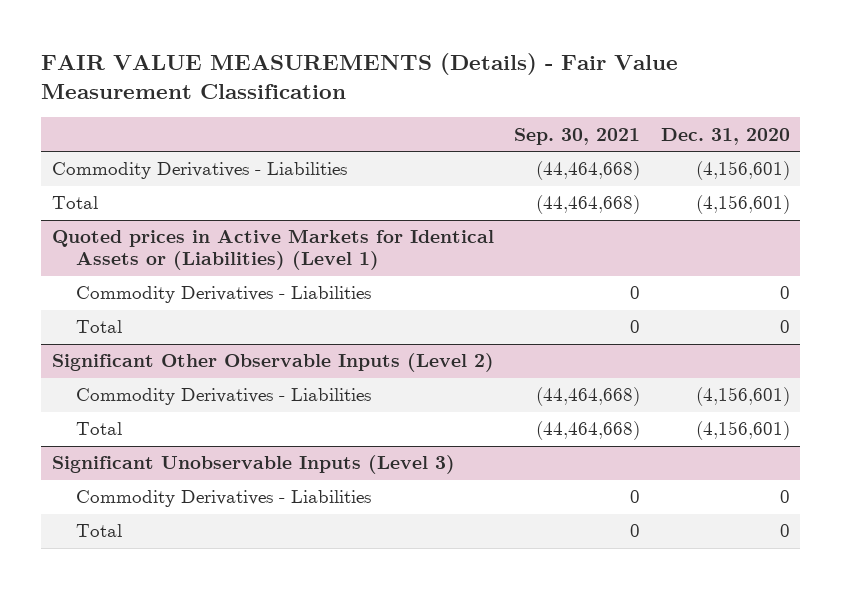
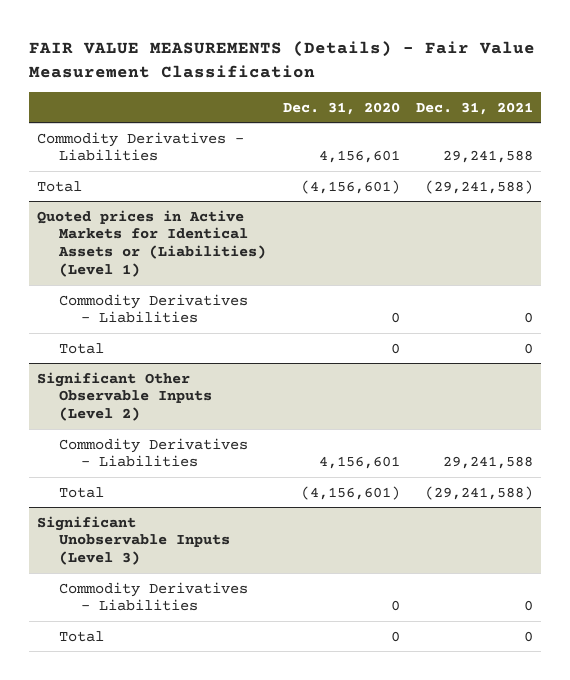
[514,127,641,145] Sep. 30, 2021 -> none
none -> [416,101,534,115] Dec. 31, 2021
[695,161,790,181] (4,156,601) -> [318,150,400,164] 4,156,601
[695,387,790,407] (4,156,601) -> [318,456,400,470] 4,156,601

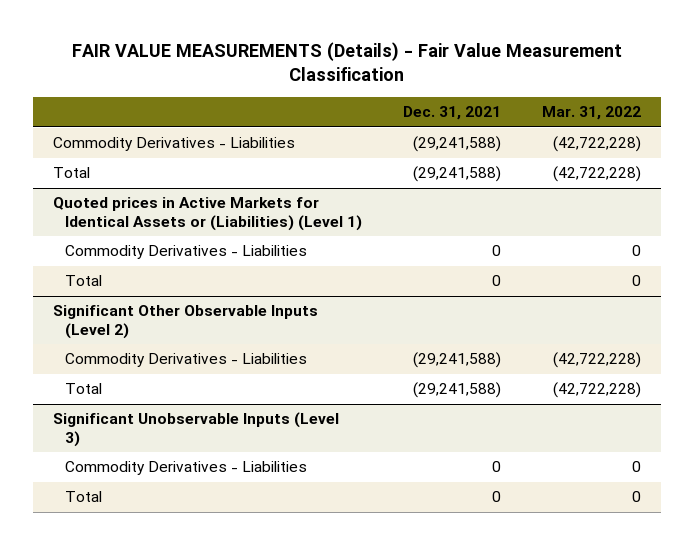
[282,101,400,115] Dec. 31, 2020 -> none
none -> [541,106,641,121] Mar. 31, 2022
[443,150,534,164] 29,241,588 -> [412,136,501,153] (29,241,588)
[443,456,534,470] 29,241,588 -> [412,352,501,369] (29,241,588)

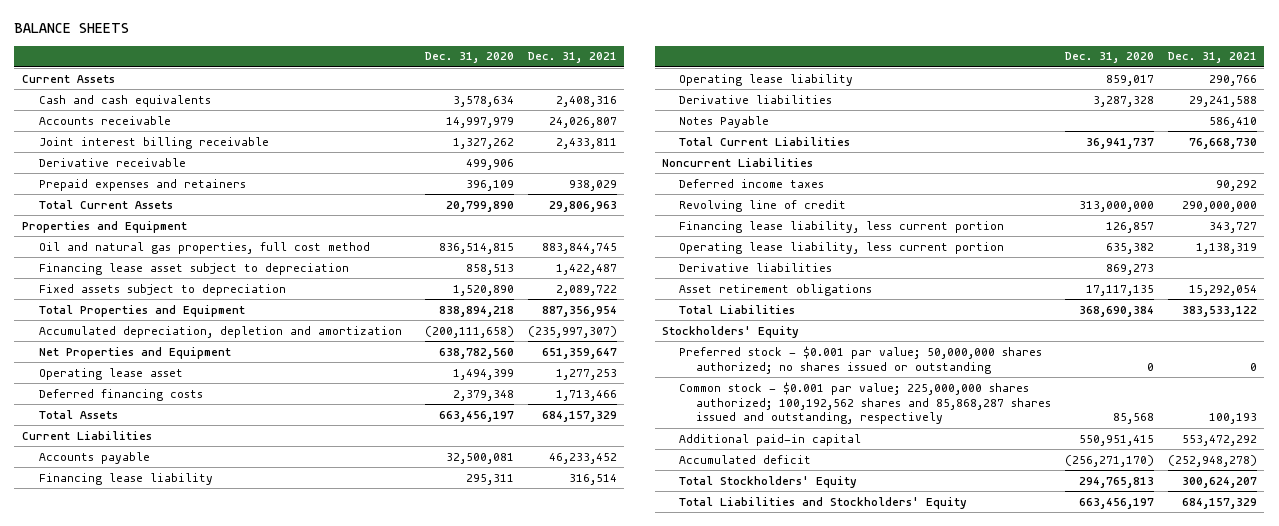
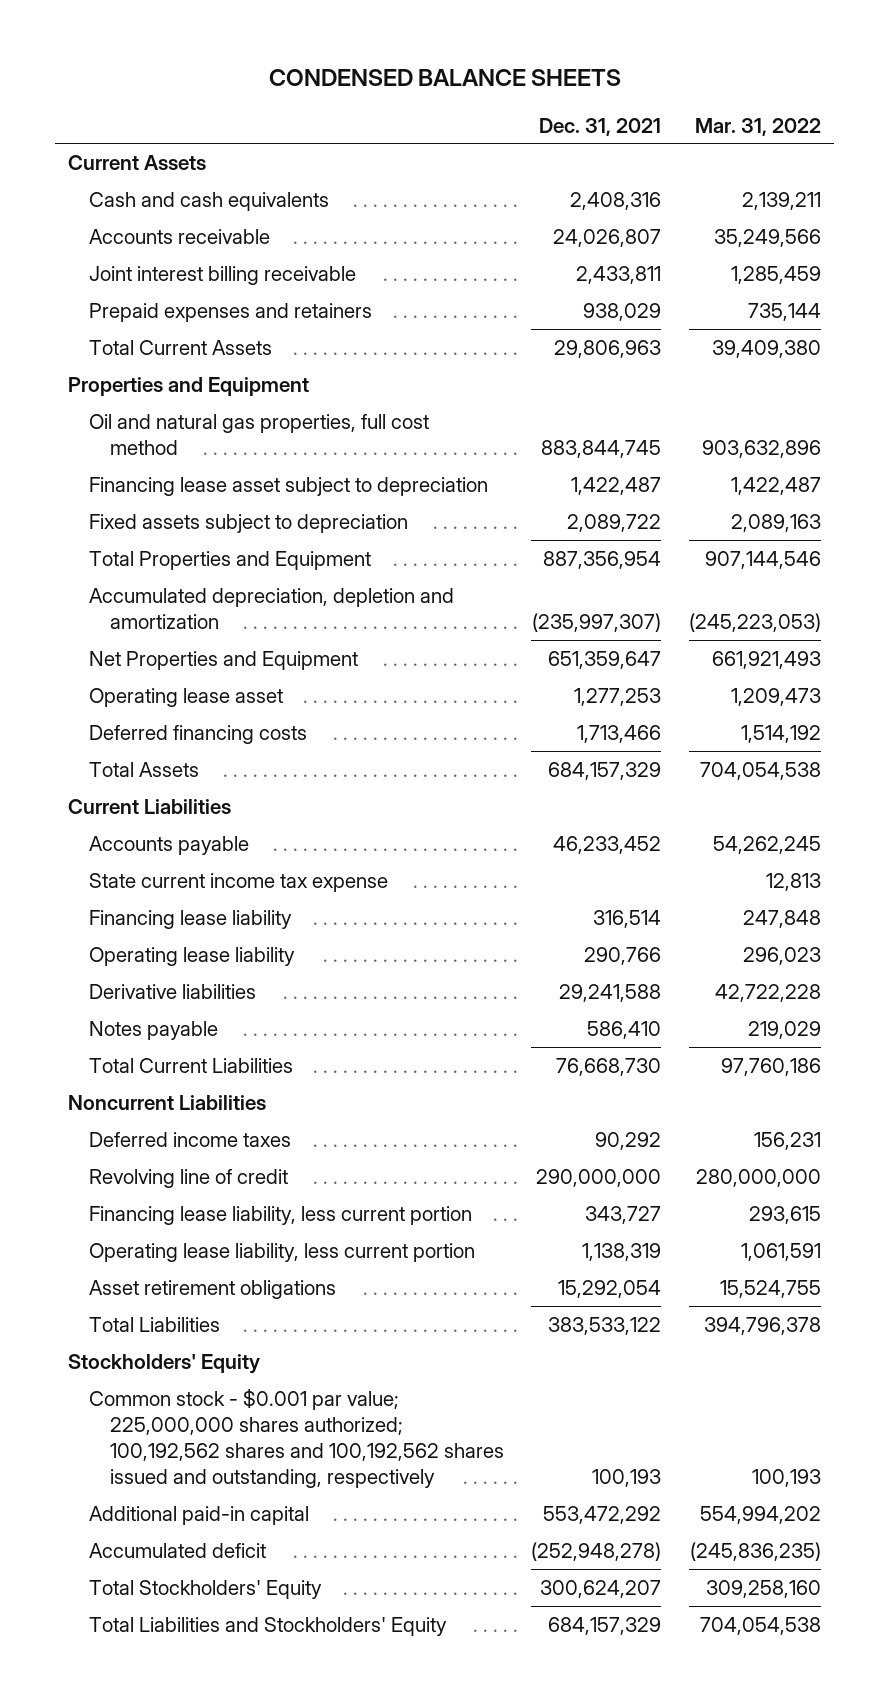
[14,23,130,34] BALANCE SHEETS -> [268,69,621,87] CONDENSED BALANCE SHEETS
[424,52,514,64] Dec. 31, 2020 -> none
none -> [694,117,821,136] Mar. 31, 2022
[38,157,186,167] Derivative receivable -> none
none -> [89,872,389,892] State current income tax expense
[678,115,769,128] Notes Payable -> [89,1020,219,1040] Notes payable
[678,262,832,272] Derivative liabilities -> none
[678,345,1042,374] Preferred stock - $0.001 par value; 50,000,000 shares authorized; no shares issued or outstanding -> none
[678,381,1051,425] Common stock - $0.001 par value; 225,000,000 shares authorized; 100,192,562 shares and 85,868,287 shares issued and outstanding, respectively -> [89,1387,505,1489] Common stock - $0.001 par value; 225,000,000 shares authorized; 100,192,562 shares and 100,192,562 shares issued and outstanding, respectively

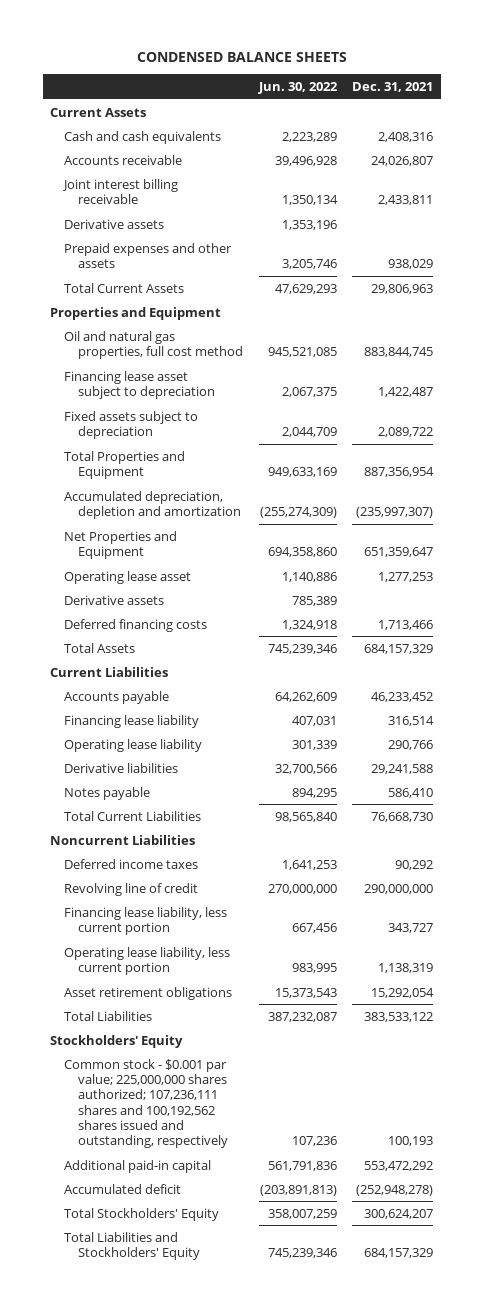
[694,117,821,136] Mar. 31, 2022 -> none
none -> [257,81,338,94] Jun. 30, 2022
none -> [64,218,165,229] Derivative assets
[89,302,373,322] Prepaid expenses and retainers -> [64,242,233,268] Prepaid expenses and other assets
none -> [64,594,165,605] Derivative assets
[89,872,389,892] State current income tax expense -> none
[89,1387,505,1489] Common stock - $0.001 par value; 225,000,000 shares authorized; 100,192,562 shares and 100,192,562 shares issued and outstanding, respectively -> [64,1058,229,1149] Common stock - $0.001 par value; 225,000,000 shares authorized; 107,236,111 shares and 100,192,562 shares issued and outstanding, respectively

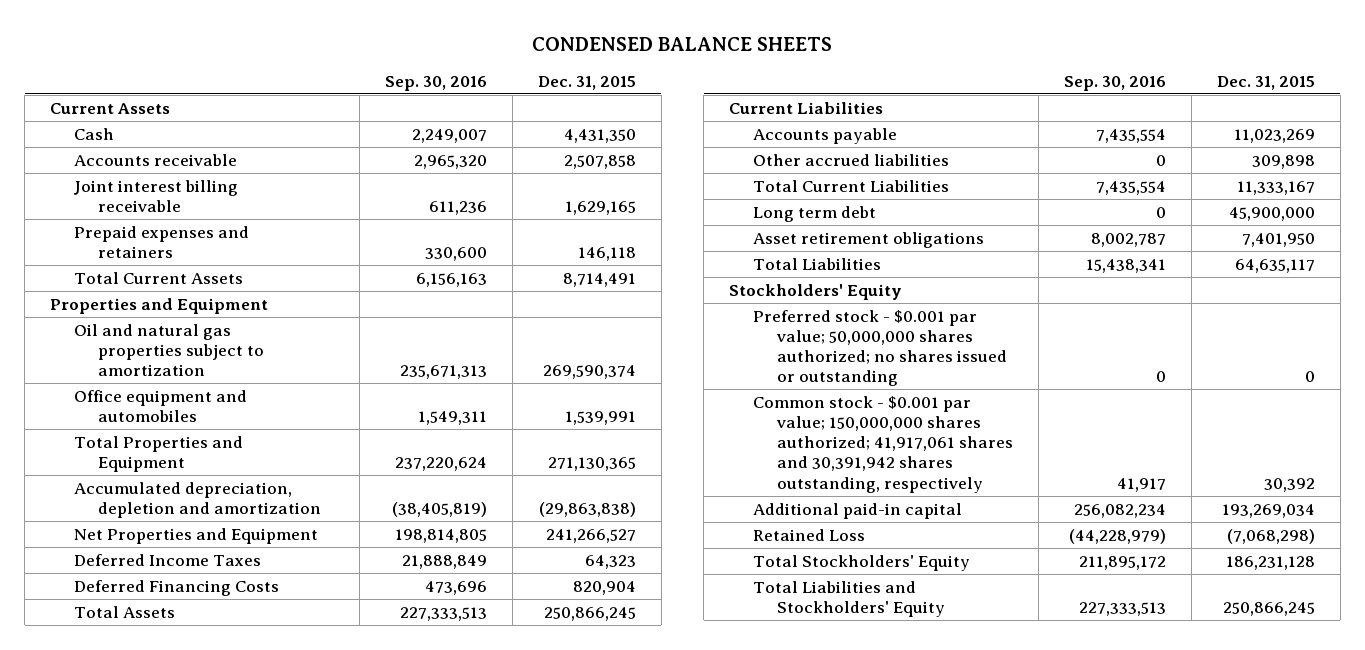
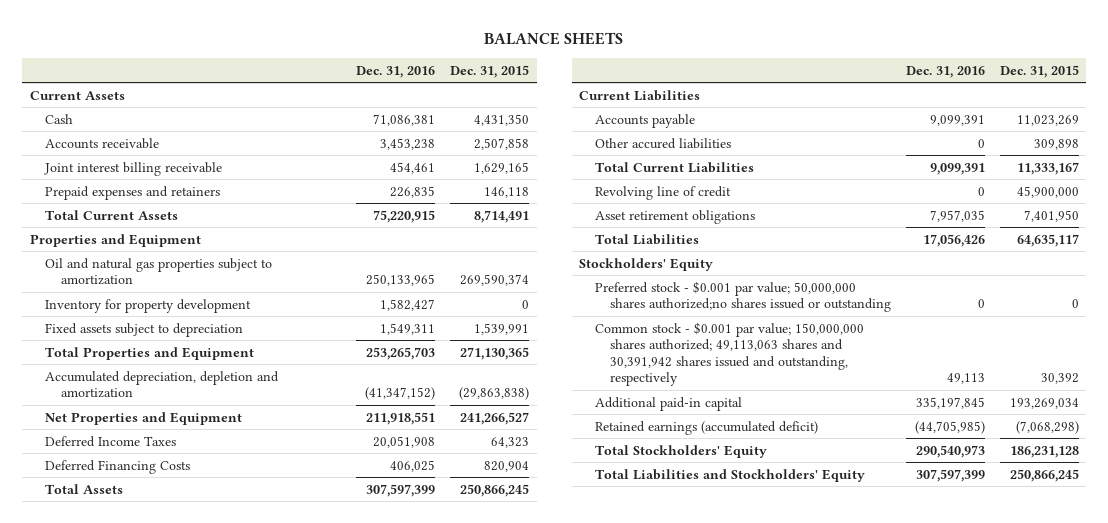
[532,37,833,52] CONDENSED BALANCE SHEETS -> [484,32,624,46] BALANCE SHEETS
[384,75,487,91] Sep. 30, 2016 -> none
none -> [356,65,436,78] Dec. 31, 2016
none -> [45,298,252,313] Inventory for property development
[73,389,247,422] Office equipment and automobiles -> [45,322,244,337] Fixed assets subject to depreciation
[753,153,950,166] Other accrued liabilities -> [594,137,731,149] Other accured liabilities
[753,205,877,222] Long term debt -> [594,185,731,200] Revolving line of credit
[753,309,1008,387] Preferred stock - $0.001 par value; 50,000,000 shares authorized; no shares issued or outstanding -> [594,280,892,313] Preferred stock - $0.001 par value; 50,000,000 shares authorized;no shares issued or outstanding
[753,395,1014,493] Common stock - $0.001 par value; 150,000,000 shares authorized; 41,917,061 shares and 30,391,942 shares outstanding, respectively -> [594,321,864,387] Common stock - $0.001 par value; 150,000,000 shares authorized; 49,113,063 shares and 30,391,942 shares issued and outstanding, respectively
[753,528,866,541] Retained Loss -> [594,420,818,435] Retained earnings (accumulated deficit)

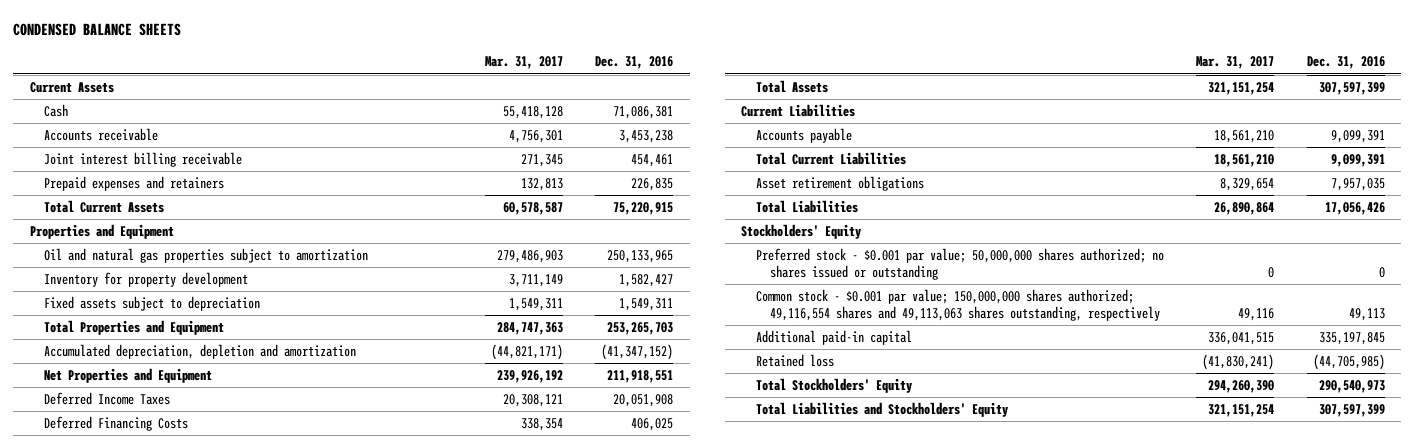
[484,32,624,46] BALANCE SHEETS -> [13,23,182,37] CONDENSED BALANCE SHEETS
[450,64,530,78] Dec. 31, 2015 -> none
none -> [484,56,563,70] Mar. 31, 2017
[594,137,731,149] Other accured liabilities -> none
[594,185,731,200] Revolving line of credit -> none
[594,280,892,313] Preferred stock - $0.001 par value; 50,000,000 shares authorized;no shares issued or outstanding -> [755,248,1164,280] Preferred stock - $0.001 par value; 50,000,000 shares authorized; no shares issued or outstanding
[594,321,864,387] Common stock - $0.001 par value; 150,000,000 shares authorized; 49,113,063 shares and 30,391,942 shares issued and outstanding, respectively -> [755,289,1161,321] Common stock - $0.001 par value; 150,000,000 shares authorized; 49,116,554 shares and 49,113,063 shares outstanding, respectively
[594,420,818,435] Retained earnings (accumulated deficit) -> [755,354,834,368] Retained loss

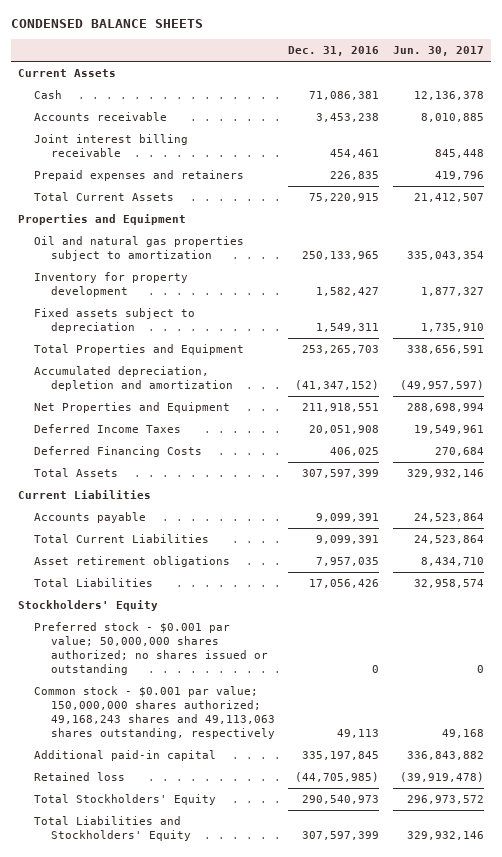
[484,56,563,70] Mar. 31, 2017 -> none
none -> [393,46,485,57] Jun. 30, 2017
[755,289,1161,321] Common stock - $0.001 par value; 150,000,000 shares authorized; 49,116,554 shares and 49,113,063 shares outstanding, respectively -> [34,685,275,740] Common stock - $0.001 par value; 150,000,000 shares authorized; 49,168,243 shares and 49,113,063 shares outstanding, respectively

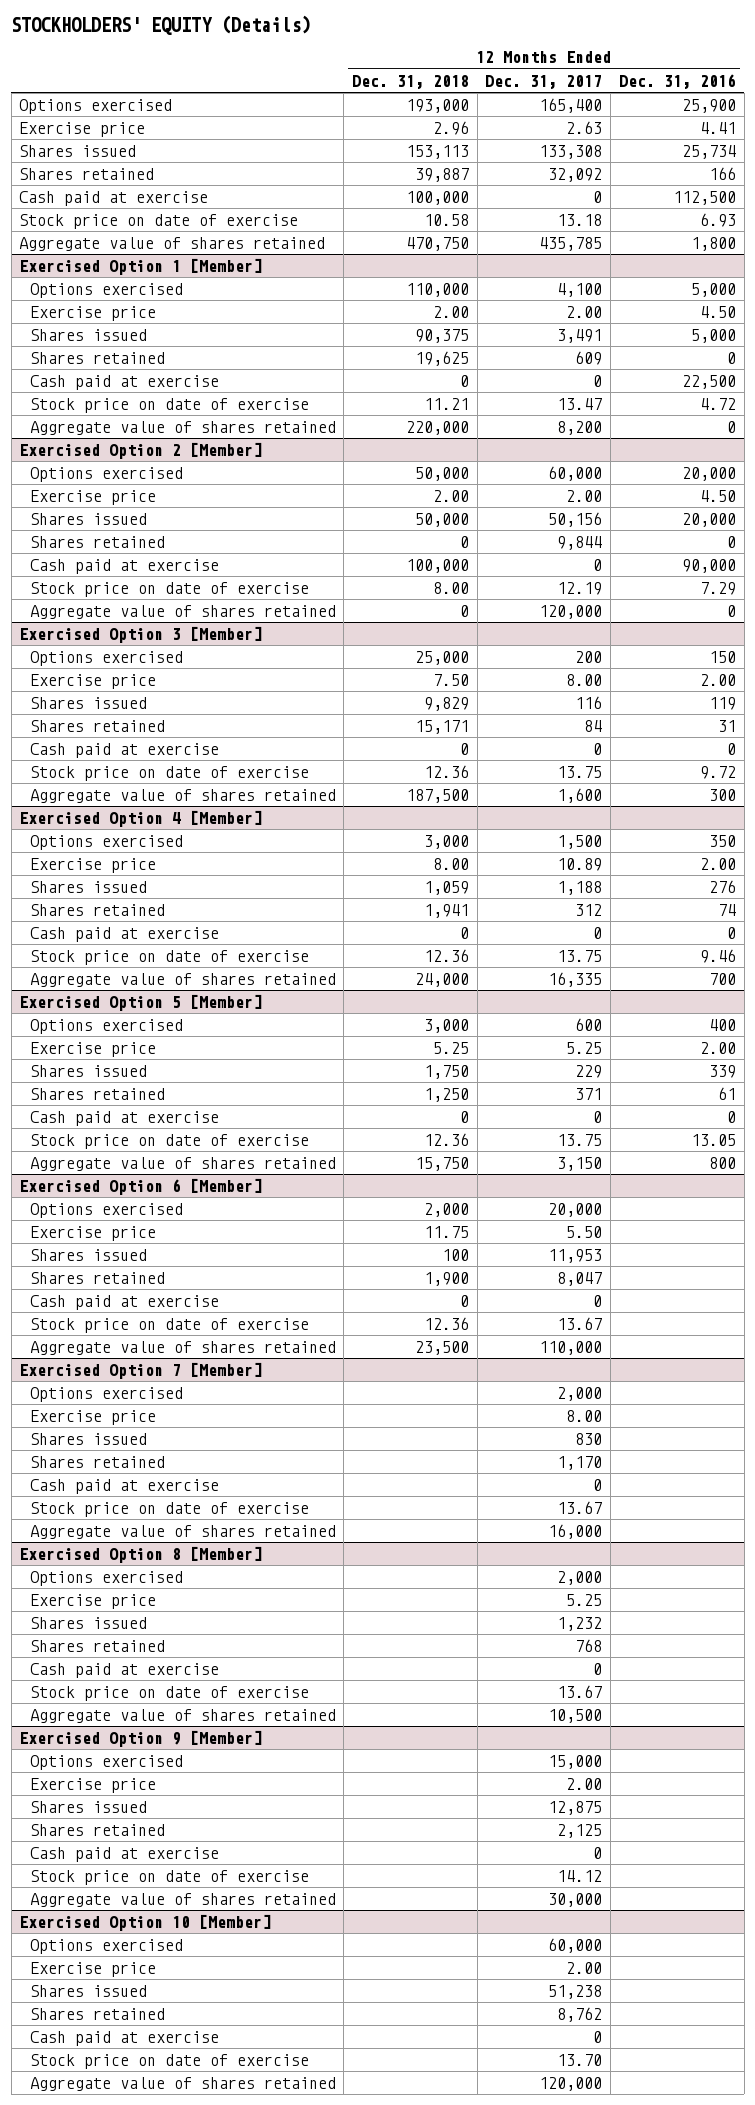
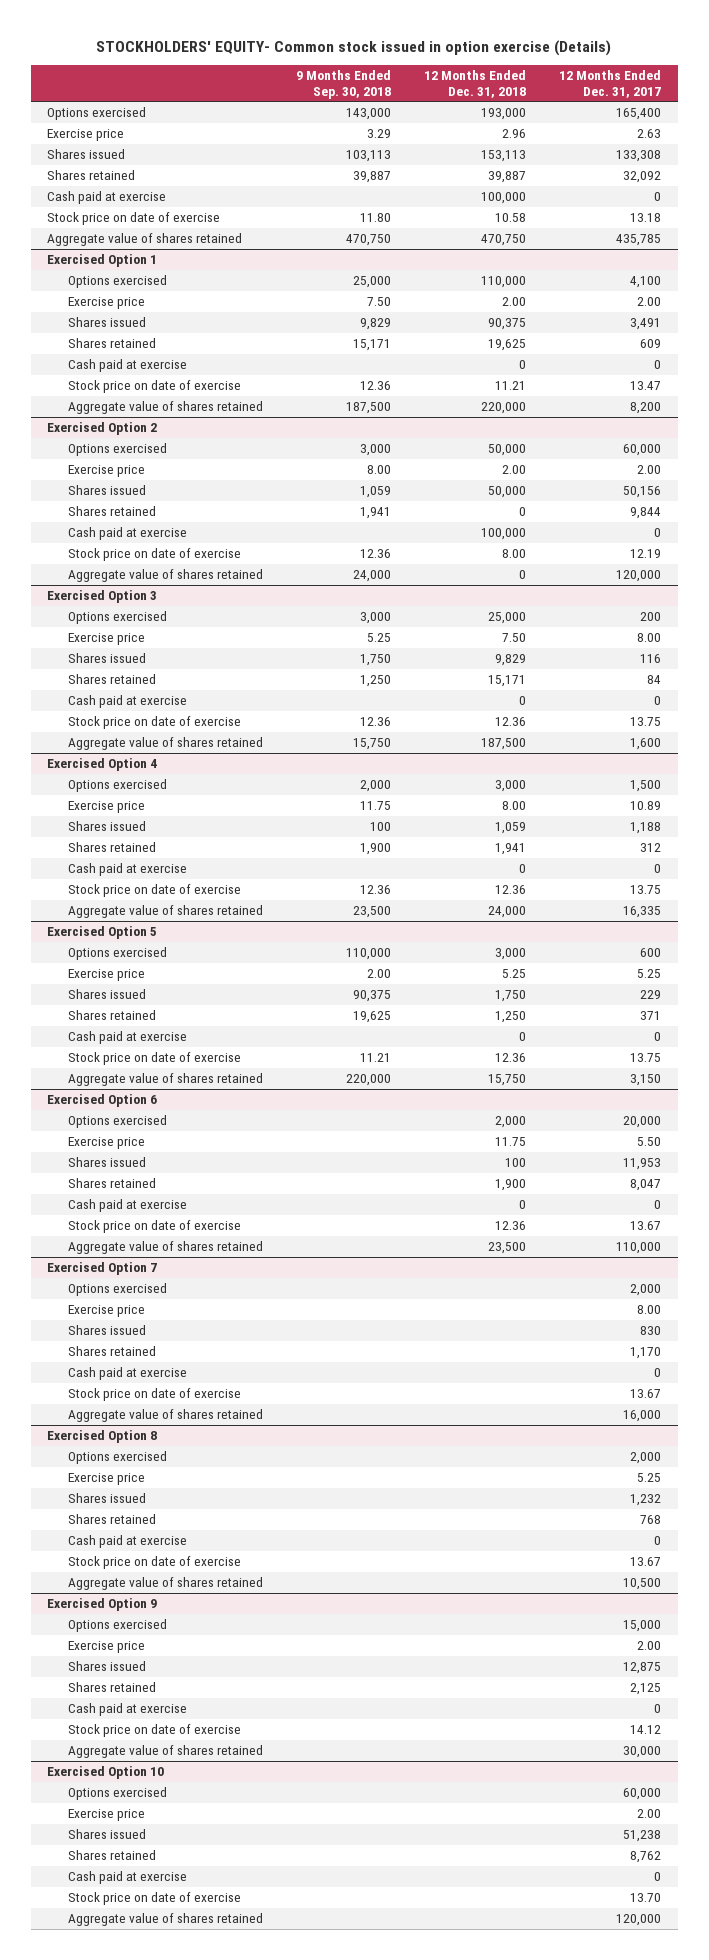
[11,15,312,36] STOCKHOLDERS' EQUITY (Details) -> [96,39,612,56] STOCKHOLDERS' EQUITY- Common stock issued in option exercise (Details)
[618,73,736,89] Dec. 31, 2016 -> none
none -> [296,70,392,99] 9 Months Ended Sep. 30, 2018
[19,257,263,275] Exercised Option 1 [Member] -> [47,254,158,268] Exercised Option 1
[19,441,263,459] Exercised Option 2 [Member] -> [47,422,158,436] Exercised Option 2
[19,625,263,643] Exercised Option 3 [Member] -> [47,590,158,604] Exercised Option 3
[19,809,263,827] Exercised Option 4 [Member] -> [47,758,158,772] Exercised Option 4
[19,993,263,1011] Exercised Option 5 [Member] -> [47,926,158,940] Exercised Option 5
[19,1177,263,1195] Exercised Option 6 [Member] -> [47,1094,158,1108] Exercised Option 6
[19,1361,263,1379] Exercised Option 7 [Member] -> [47,1262,158,1276] Exercised Option 7
[19,1545,263,1563] Exercised Option 8 [Member] -> [47,1430,158,1444] Exercised Option 8
[19,1729,263,1747] Exercised Option 9 [Member] -> [47,1598,158,1612] Exercised Option 9
[19,1913,272,1931] Exercised Option 10 [Member] -> [47,1766,165,1780] Exercised Option 10

